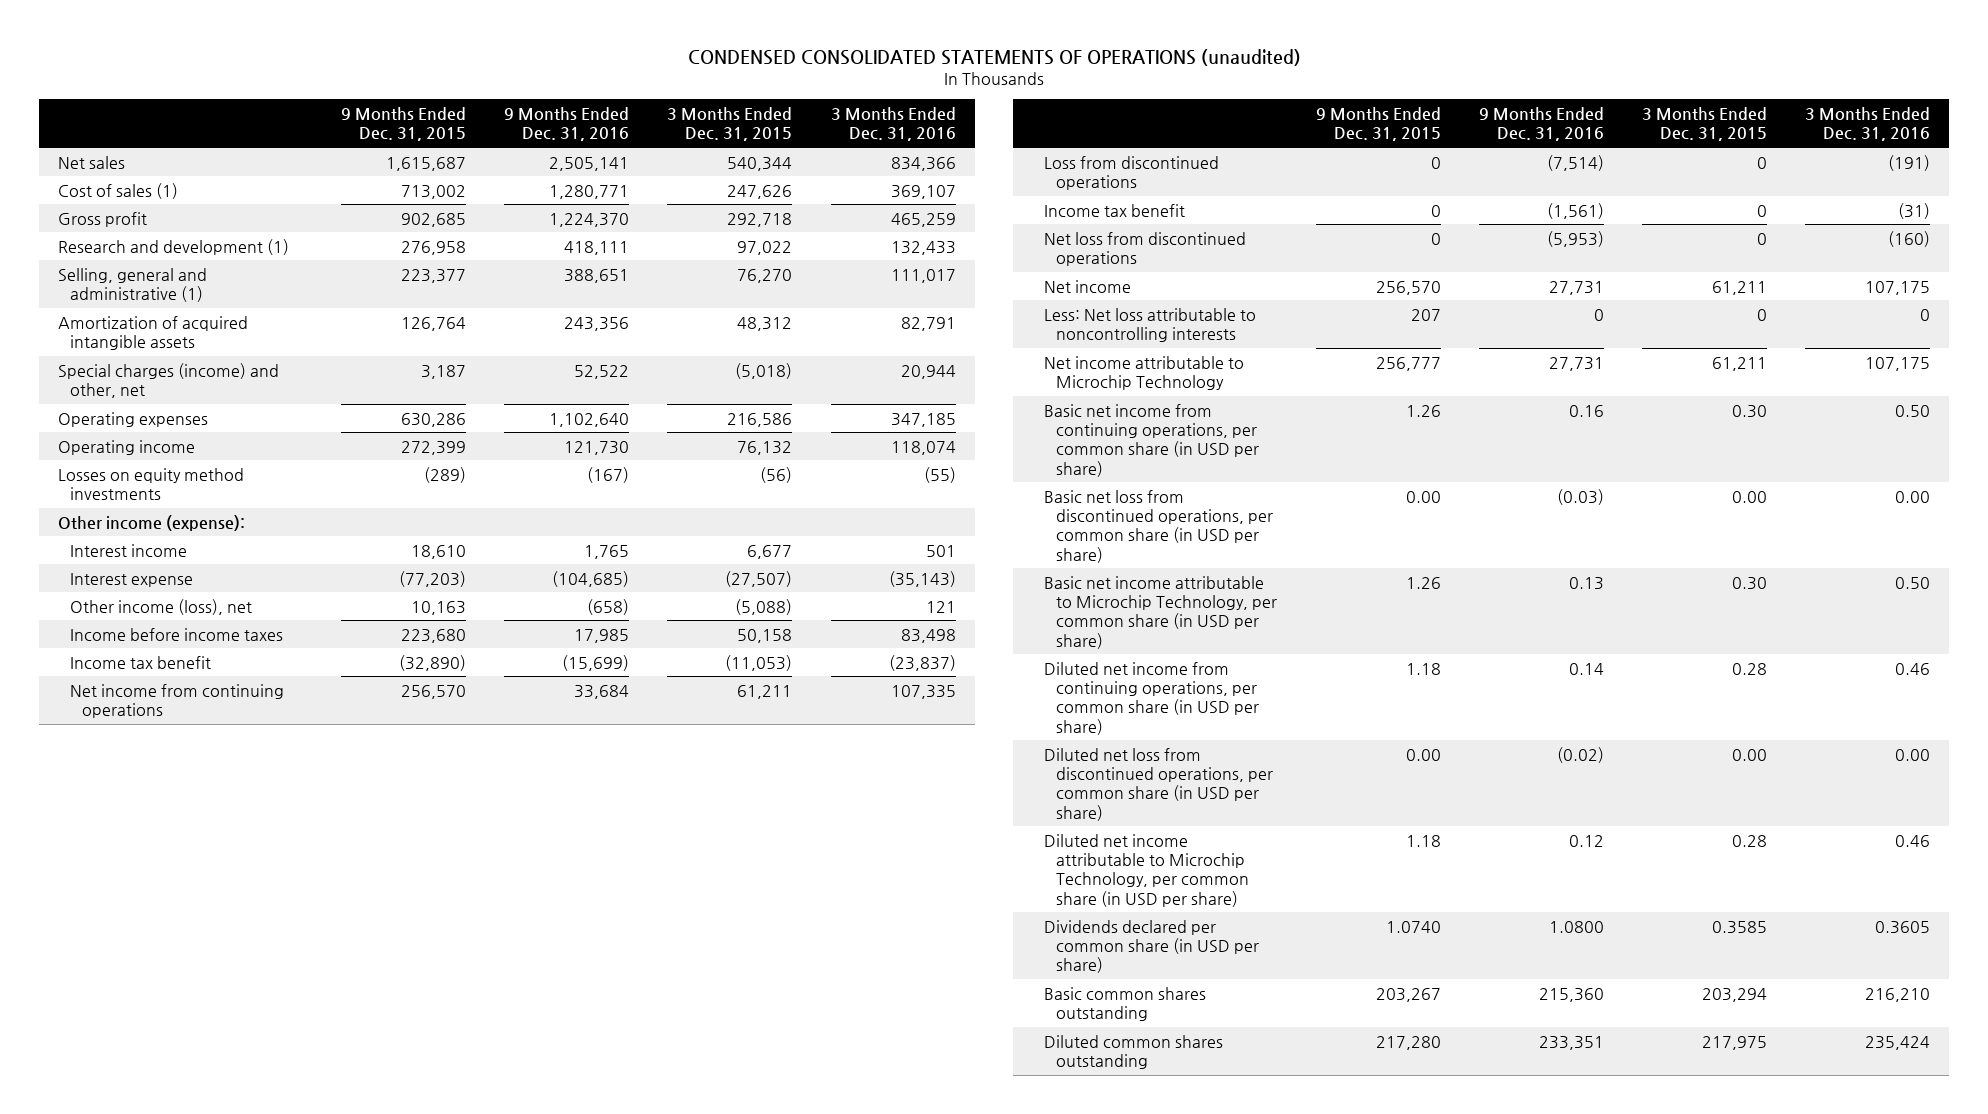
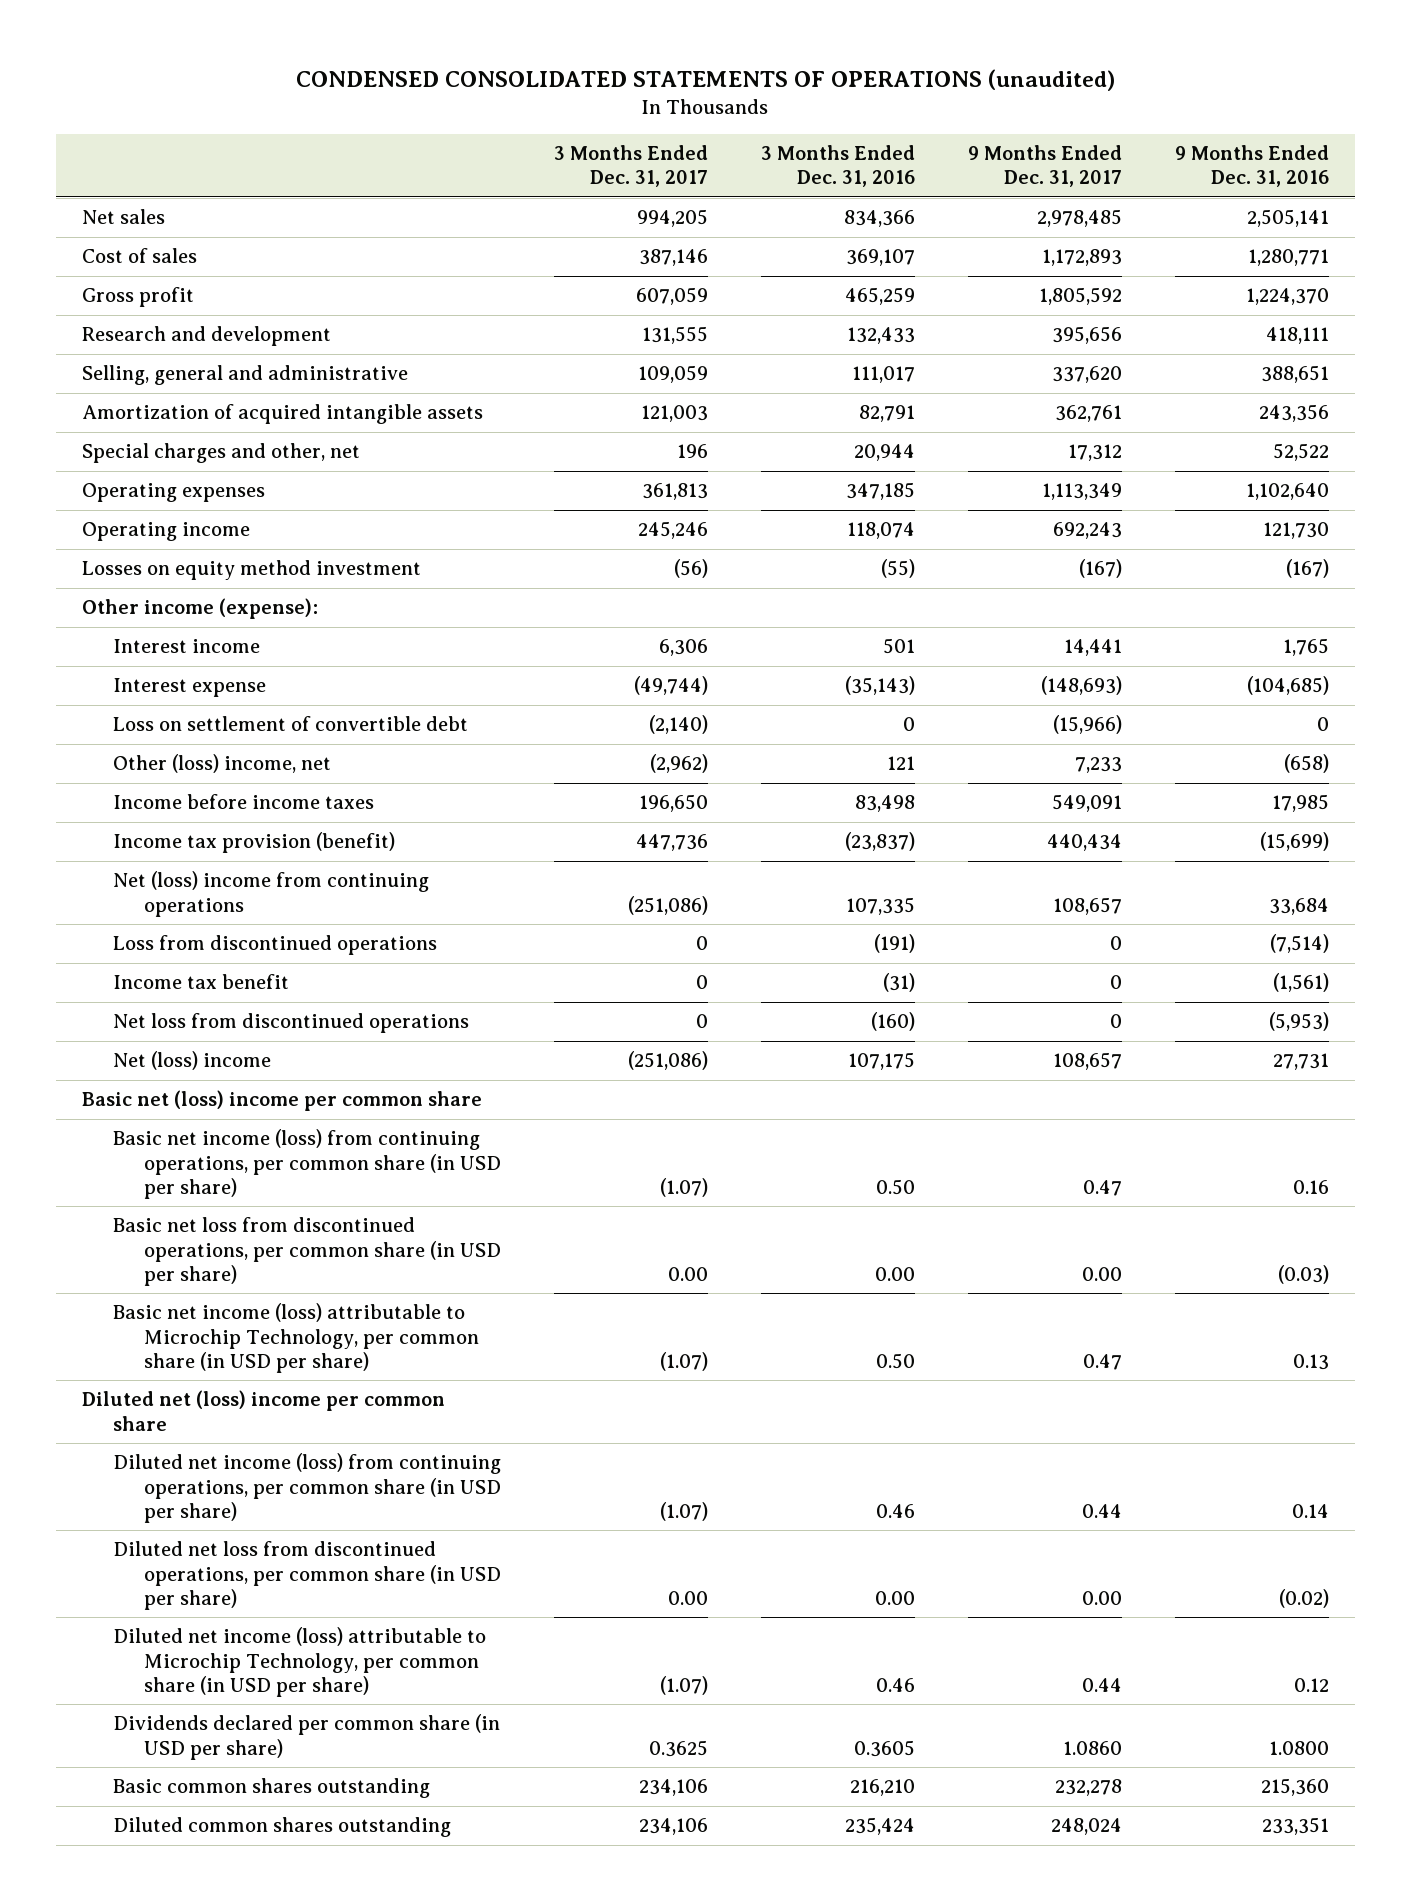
[341,106,467,142] 9 Months Ended Dec. 31, 2015 -> none
[667,106,793,142] 3 Months Ended Dec. 31, 2015 -> none
none -> [553,145,708,188] 3 Months Ended Dec. 31, 2017
none -> [967,145,1122,188] 9 Months Ended Dec. 31, 2017
[58,182,179,199] Cost of sales (1) -> [82,248,198,264] Cost of sales
[58,238,290,255] Research and development (1) -> [82,326,332,347] Research and development
[58,267,208,302] Selling, general and administrative (1) -> [82,365,409,386] Selling, general and administrative
[58,362,280,398] Special charges (income) and other, net -> [82,443,361,464] Special charges and other, net
[58,467,245,500] Losses on equity method investments -> [82,560,422,581] Losses on equity method investment
none -> [113,716,469,732] Loss on settlement of convertible debt
[70,598,253,615] Other income (loss), net -> [113,754,332,774] Other (loss) income, net
[70,655,212,669] Income tax benefit -> [113,832,396,854] Income tax provision (benefit)
[70,683,285,718] Net income from continuing operations -> [113,871,430,917] Net (loss) income from continuing operations
[1044,279,1132,293] Net income -> none
[1044,307,1257,342] Less: Net loss attributable to noncontrolling interests -> none
[1044,355,1245,390] Net income attributable to Microchip Technology -> [113,1051,272,1071] Net (loss) income
none -> [82,1090,483,1112] Basic net (loss) income per common share
[1044,403,1260,477] Basic net income from continuing operations, per common share (in USD per share) -> [113,1129,501,1199] Basic net income (loss) from continuing operations, per common share (in USD per share)
[1044,575,1278,649] Basic net income attributable to Microchip Technology, per common share (in USD per share) -> [113,1303,479,1373] Basic net income (loss) attributable to Microchip Technology, per common share (in USD per share)
none -> [82,1390,446,1431] Diluted net (loss) income per common share
[1044,661,1260,735] Diluted net income from continuing operations, per common share (in USD per share) -> [113,1453,502,1523] Diluted net income (loss) from continuing operations, per common share (in USD per share)
[1044,833,1250,907] Diluted net income attributable to Microchip Technology, per common share (in USD per share) -> [113,1627,487,1697] Diluted net income (loss) attributable to Microchip Technology, per common share (in USD per share)

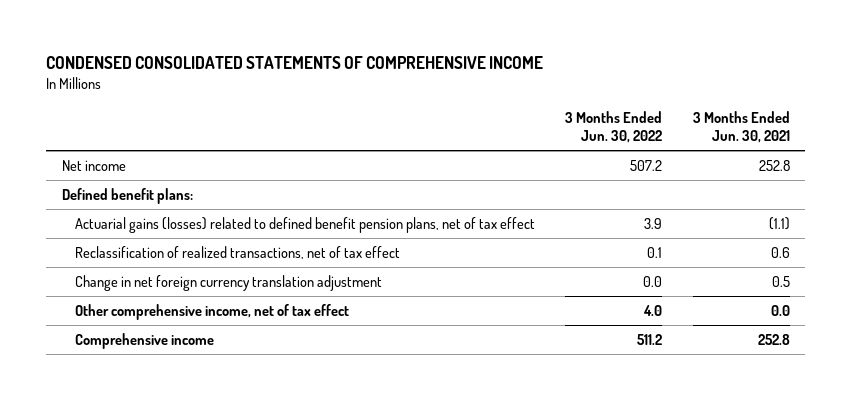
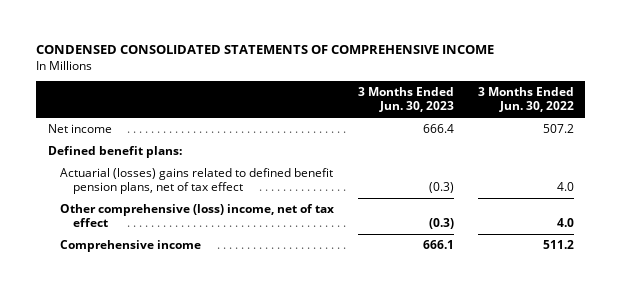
[692,110,790,144] 3 Months Ended Jun. 30, 2021 -> none
none -> [358,87,455,113] 3 Months Ended Jun. 30, 2023
[74,245,400,259] Reclassification of realized transactions, net of tax effect -> none
[74,274,382,291] Change in net foreign currency translation adjustment -> none
[74,216,535,233] Actuarial gains (losses) related to defined benefit pension plans, net of tax effect -> [60,168,334,195] Actuarial (losses) gains related to defined benefit pension plans, net of tax effect
[644,217,663,229] 3.9 -> [556,182,574,192] 4.0
[74,303,349,320] Other comprehensive income, net of tax effect -> [60,204,335,228] Other comprehensive (loss) income, net of tax effect

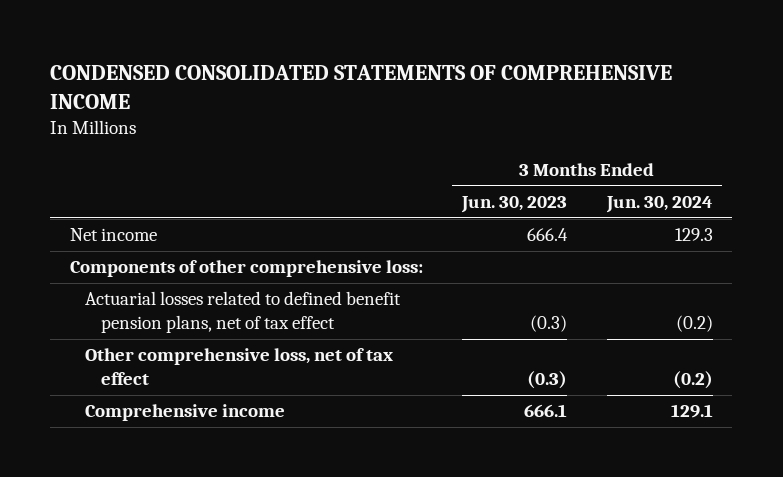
[477,87,574,113] 3 Months Ended Jun. 30, 2022 -> none
none -> [605,195,713,213] Jun. 30, 2024
[48,146,183,159] Defined benefit plans: -> none
none -> [70,260,424,278] Components of other comprehensive loss:
[60,168,334,195] Actuarial (losses) gains related to defined benefit pension plans, net of tax effect -> [85,291,402,333] Actuarial losses related to defined benefit pension plans, net of tax effect
[60,204,335,228] Other comprehensive (loss) income, net of tax effect -> [85,348,394,385] Other comprehensive loss, net of tax effect

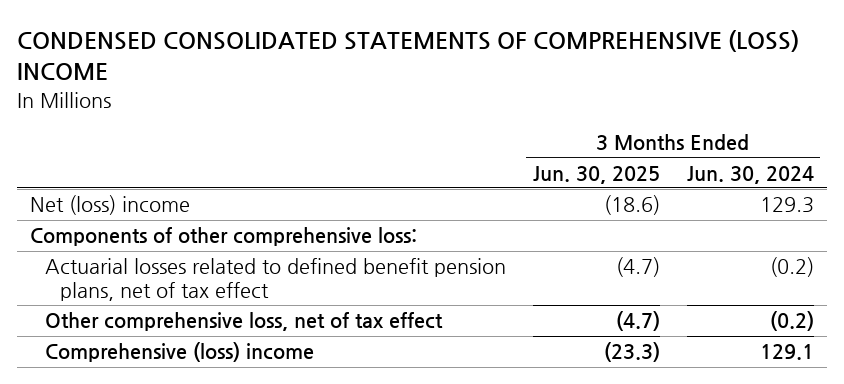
[50,64,673,109] CONDENSED CONSOLIDATED STATEMENTS OF COMPREHENSIVE INCOME -> [16,30,799,81] CONDENSED CONSOLIDATED STATEMENTS OF COMPREHENSIVE (LOSS) INCOME
[461,195,568,213] Jun. 30, 2023 -> none
none -> [532,165,660,184] Jun. 30, 2025
[70,228,158,242] Net income -> [30,195,191,216] Net (loss) income
[85,404,286,422] Comprehensive income -> [44,342,314,363] Comprehensive (loss) income

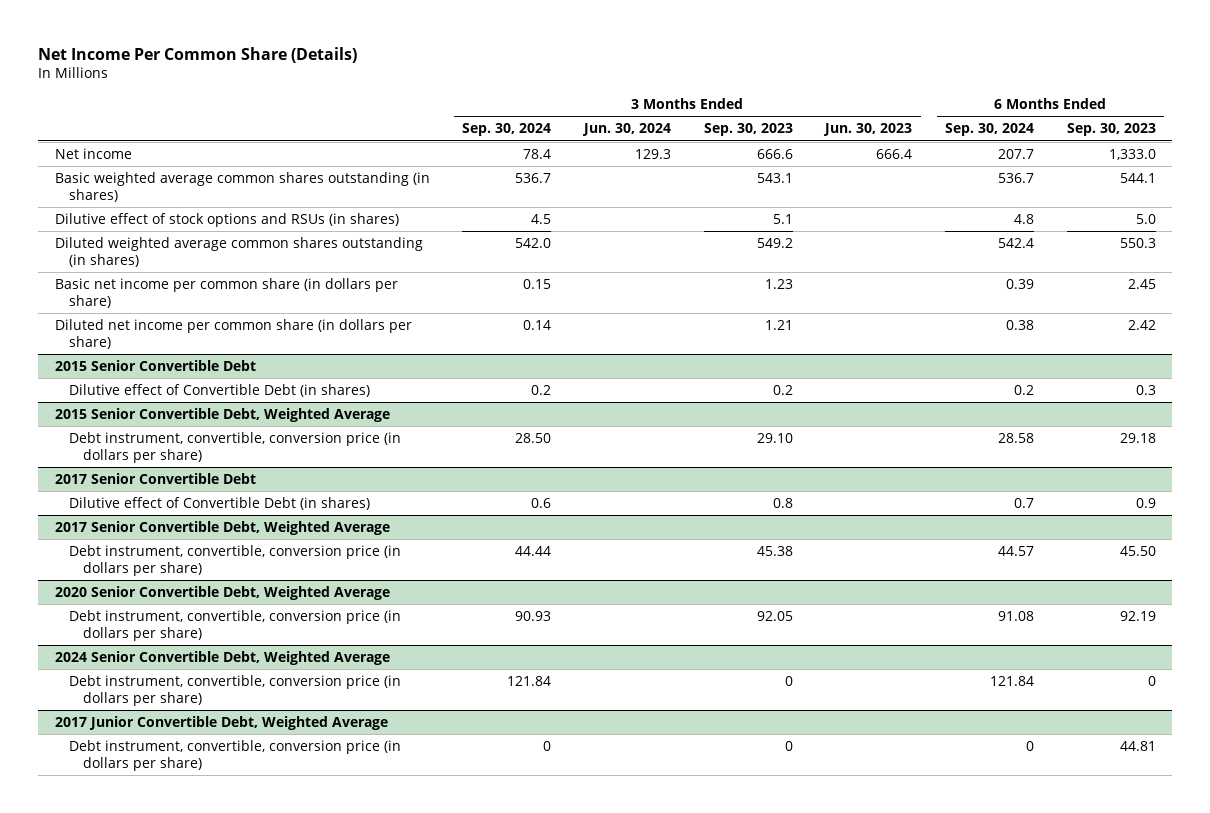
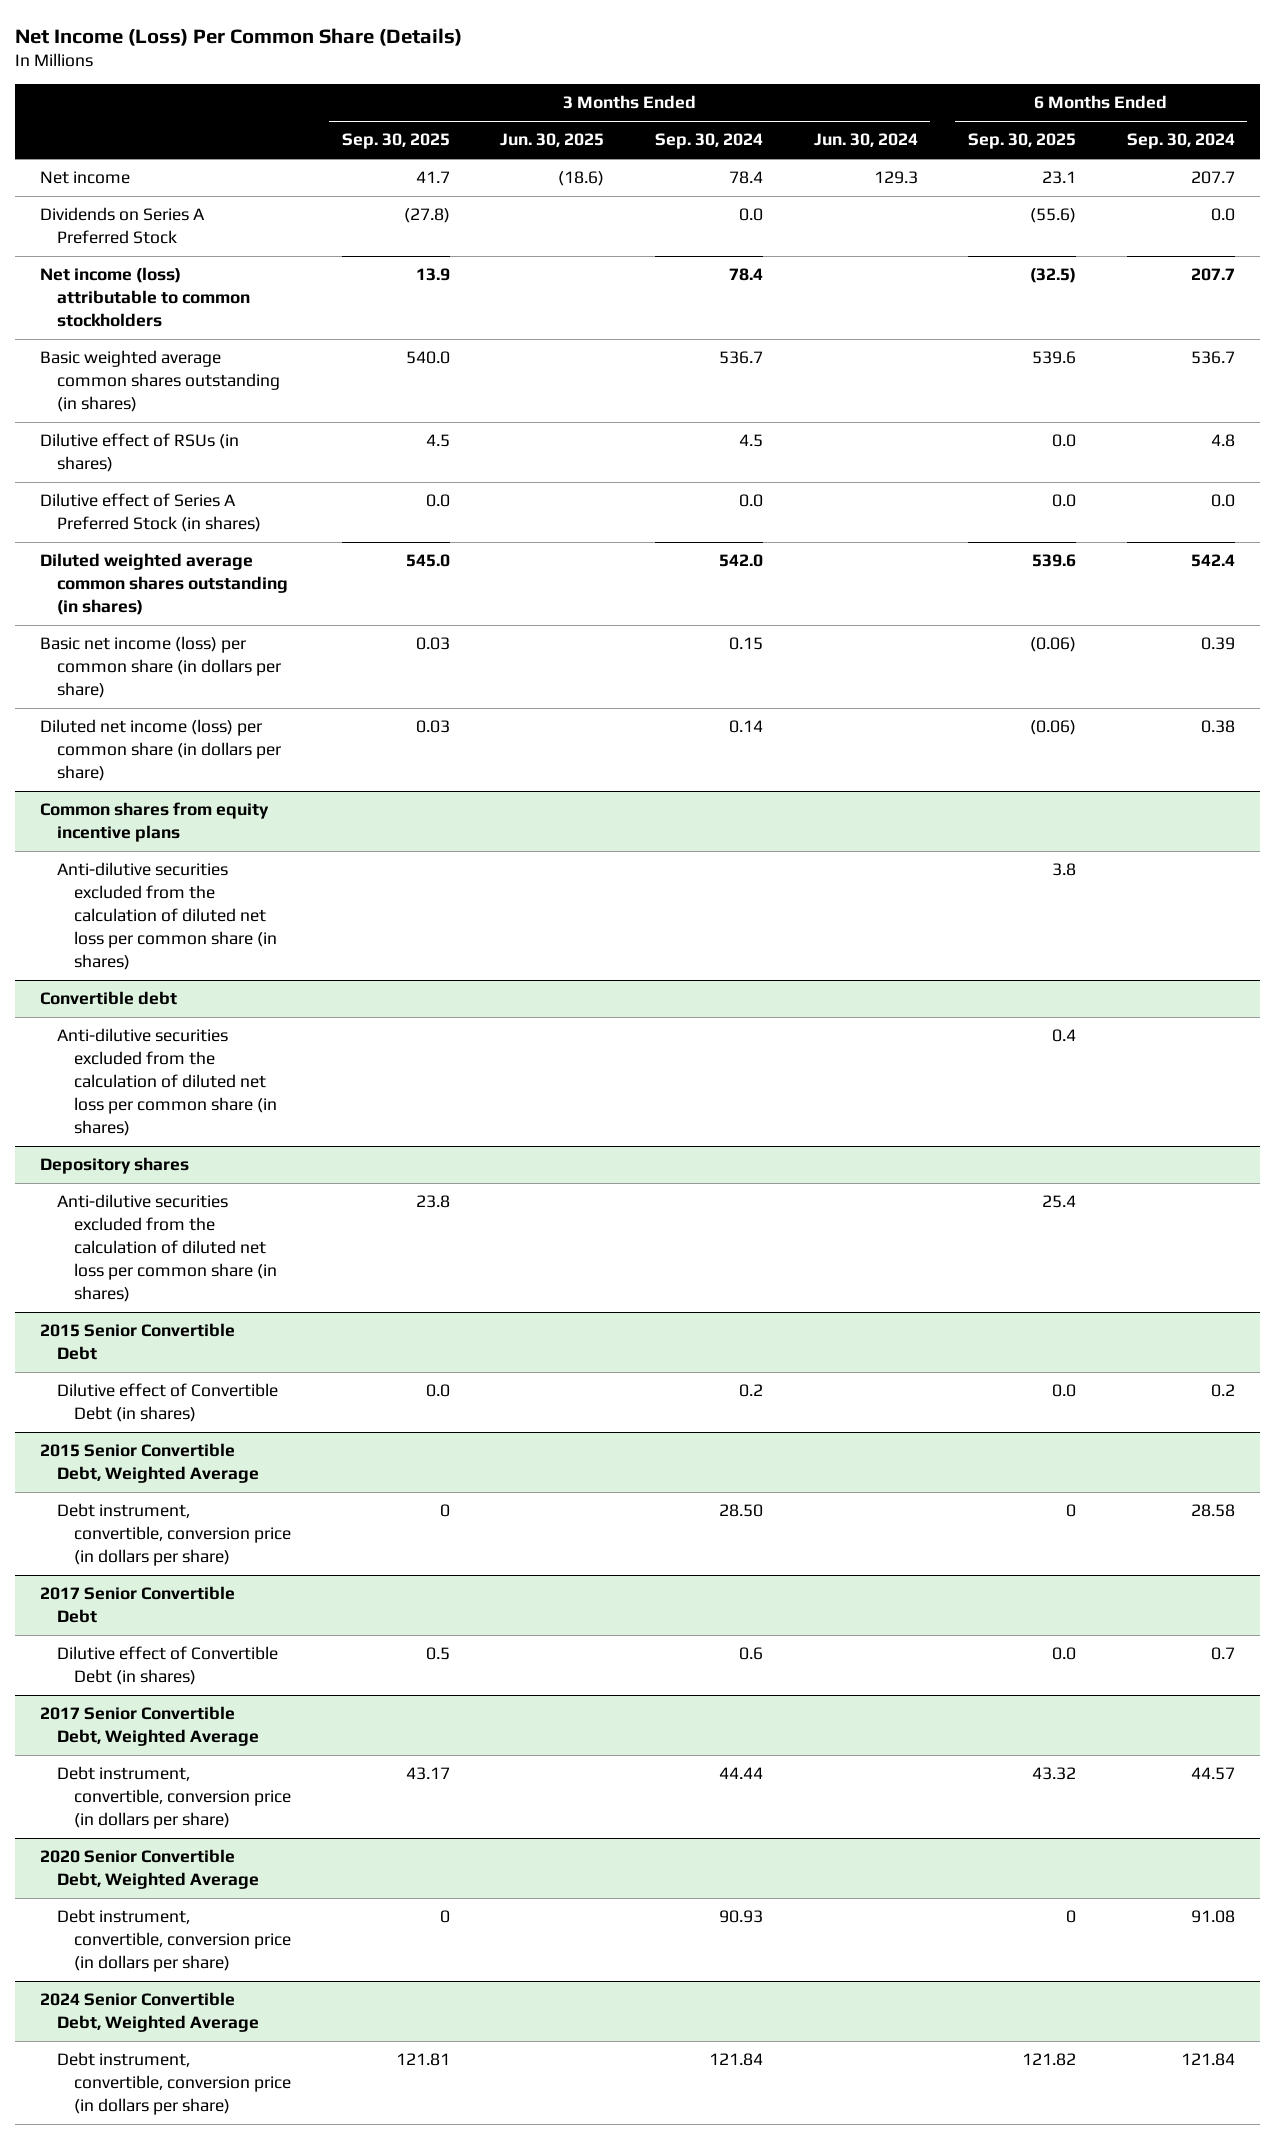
[38,46,358,63] Net Income Per Common Share (Details) -> [15,27,463,46] Net Income (Loss) Per Common Share (Details)
[703,123,793,137] Sep. 30, 2023 -> none
[823,123,913,137] Jun. 30, 2023 -> none
[1066,123,1156,137] Sep. 30, 2023 -> none
none -> [341,133,450,150] Sep. 30, 2025
none -> [500,133,605,148] Jun. 30, 2025
none -> [968,133,1077,150] Sep. 30, 2025
none -> [40,207,206,245] Dividends on Series A Preferred Stock
none -> [40,267,251,328] Net income (loss) attributable to common stockholders
[54,213,399,228] Dilutive effect of stock options and RSUs (in shares) -> [40,433,240,473] Dilutive effect of RSUs (in shares)
none -> [40,493,262,533] Dilutive effect of Series A Preferred Stock (in shares)
[54,278,398,308] Basic net income per common share (in dollars per share) -> [40,636,282,699] Basic net income (loss) per common share (in dollars per share)
[54,319,412,349] Diluted net income per common share (in dollars per share) -> [40,719,282,782] Diluted net income (loss) per common share (in dollars per share)
none -> [40,802,270,843] Common shares from equity incentive plans
none -> [57,862,278,971] Anti-dilutive securities excluded from the calculation of diluted net loss per common share (in shares)
none -> [40,991,178,1006] Convertible debt
none -> [57,1028,278,1137] Anti-dilutive securities excluded from the calculation of diluted net loss per common share (in shares)
none -> [40,1157,190,1175] Depository shares
none -> [57,1194,278,1303] Anti-dilutive securities excluded from the calculation of diluted net loss per common share (in shares)
[54,716,388,731] 2017 Junior Convertible Debt, Weighted Average -> none
[68,740,401,771] Debt instrument, convertible, conversion price (in dollars per share) -> none

